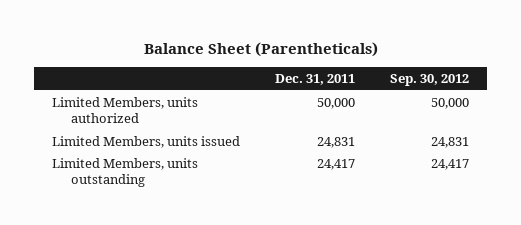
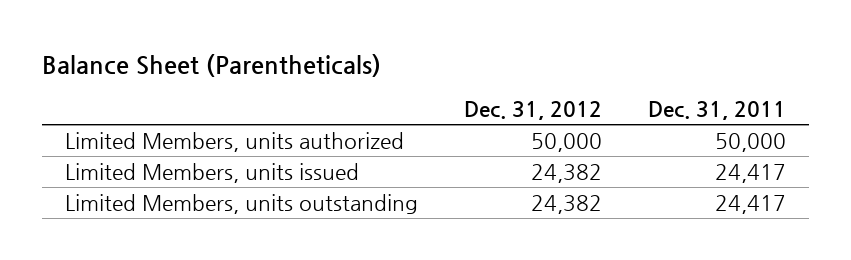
[390,74,470,87] Sep. 30, 2012 -> none
none -> [464,100,603,120] Dec. 31, 2012
[317,136,356,148] 24,831 -> [715,163,787,183] 24,417

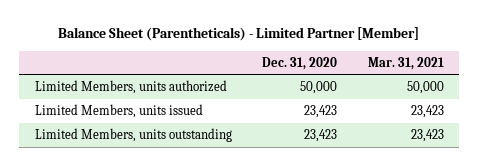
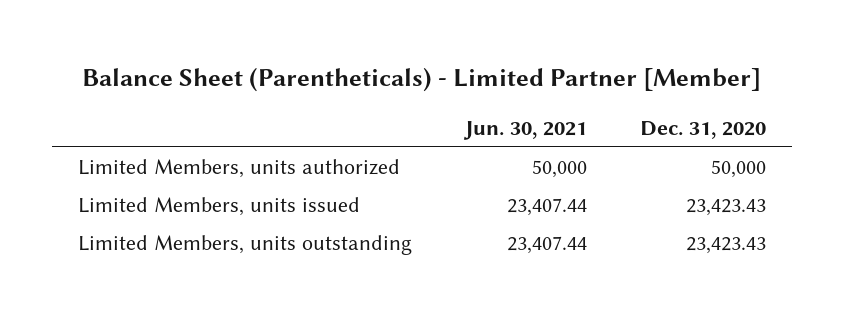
[367,56,444,70] Mar. 31, 2021 -> none
none -> [462,120,587,140] Jun. 30, 2021
[304,104,338,118] 23,423 -> [685,199,766,217] 23,423.43
[304,128,338,142] 23,423 -> [685,237,766,255] 23,423.43

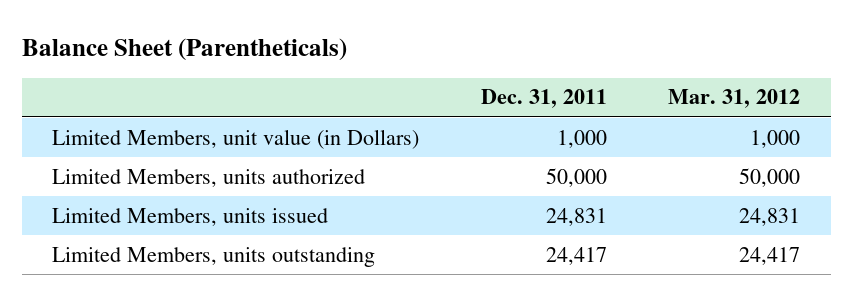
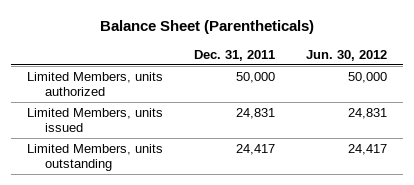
[667,89,800,109] Mar. 31, 2012 -> none
none -> [305,49,387,61] Jun. 30, 2012
[52,128,420,149] Limited Members, unit value (in Dollars) -> none

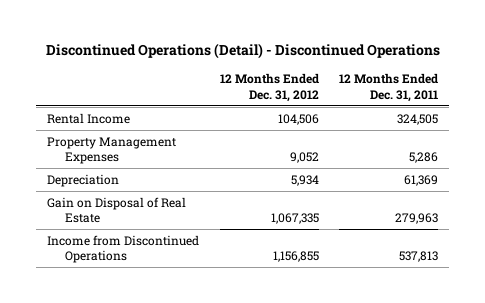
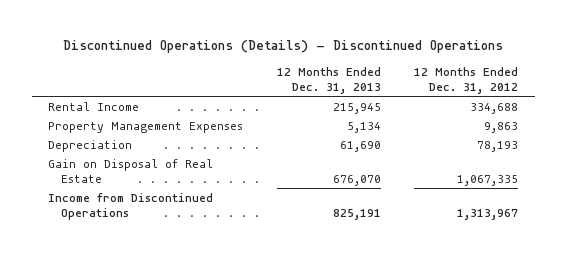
[45,43,440,60] Discontinued Operations (Detail) - Discontinued Operations -> [63,40,504,54] Discontinued Operations (Details) - Discontinued Operations
[339,73,439,102] 12 Months Ended Dec. 31, 2011 -> none
none -> [276,66,381,94] 12 Months Ended Dec. 31, 2013
[277,113,319,125] 104,506 -> [470,102,519,114] 334,688
[289,152,319,164] 9,052 -> [484,121,519,133] 9,863
[290,174,319,186] 5,934 -> [477,140,519,152] 78,193
[272,251,319,263] 1,156,855 -> [457,208,519,220] 1,313,967

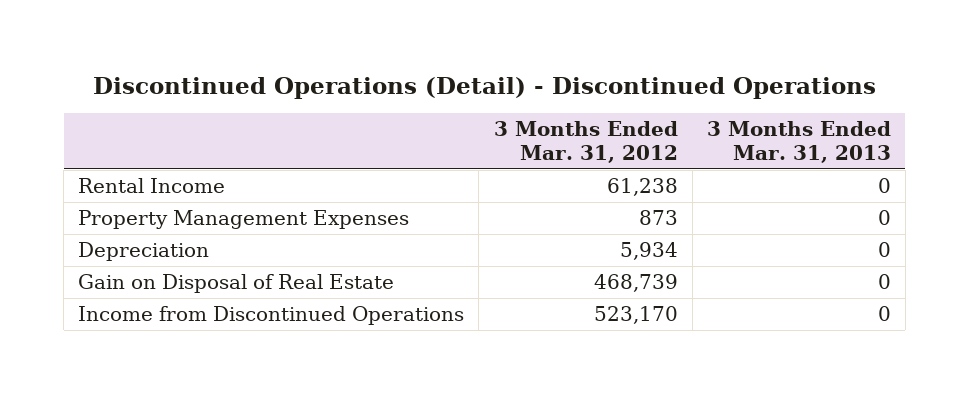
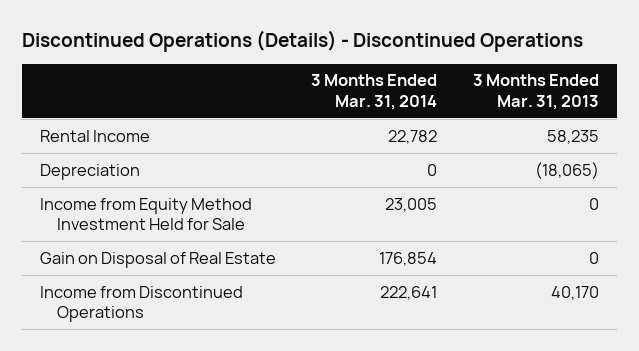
[92,77,876,100] Discontinued Operations (Detail) - Discontinued Operations -> [21,30,583,53] Discontinued Operations (Details) - Discontinued Operations
[493,121,678,164] 3 Months Ended Mar. 31, 2012 -> none
none -> [311,74,438,110] 3 Months Ended Mar. 31, 2014
[78,209,410,229] Property Management Expenses -> none
[877,177,891,193] 0 -> [547,129,600,144] 58,235
[877,241,891,257] 0 -> [535,161,600,179] (18,065)
none -> [39,197,252,231] Income from Equity Method Investment Held for Sale
[877,305,891,321] 0 -> [551,285,600,300] 40,170

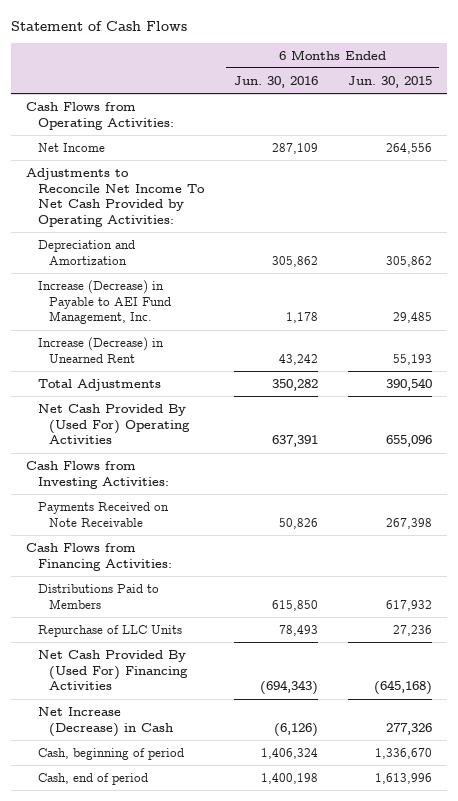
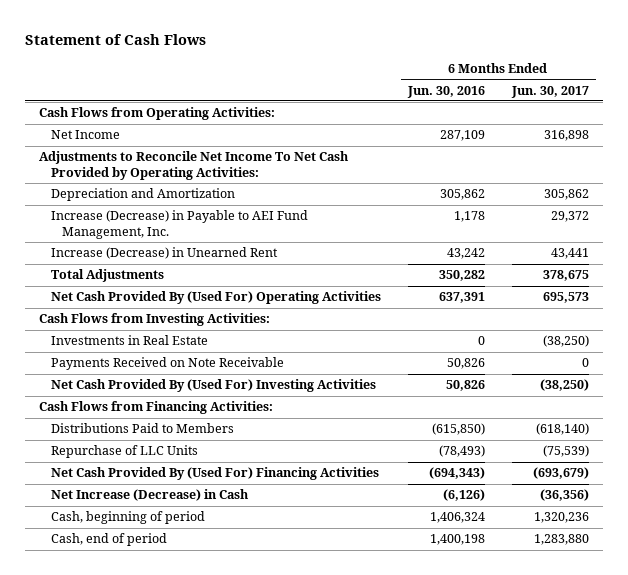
[347,75,432,88] Jun. 30, 2015 -> none
none -> [510,85,589,98] Jun. 30, 2017
none -> [50,335,208,346] Investments in Real Estate
none -> [50,379,376,393] Net Cash Provided By (Used For) Investing Activities
[271,599,318,611] 615,850 -> [431,423,485,436] (615,850)
[278,624,318,636] 78,493 -> [438,445,485,458] (78,493)

